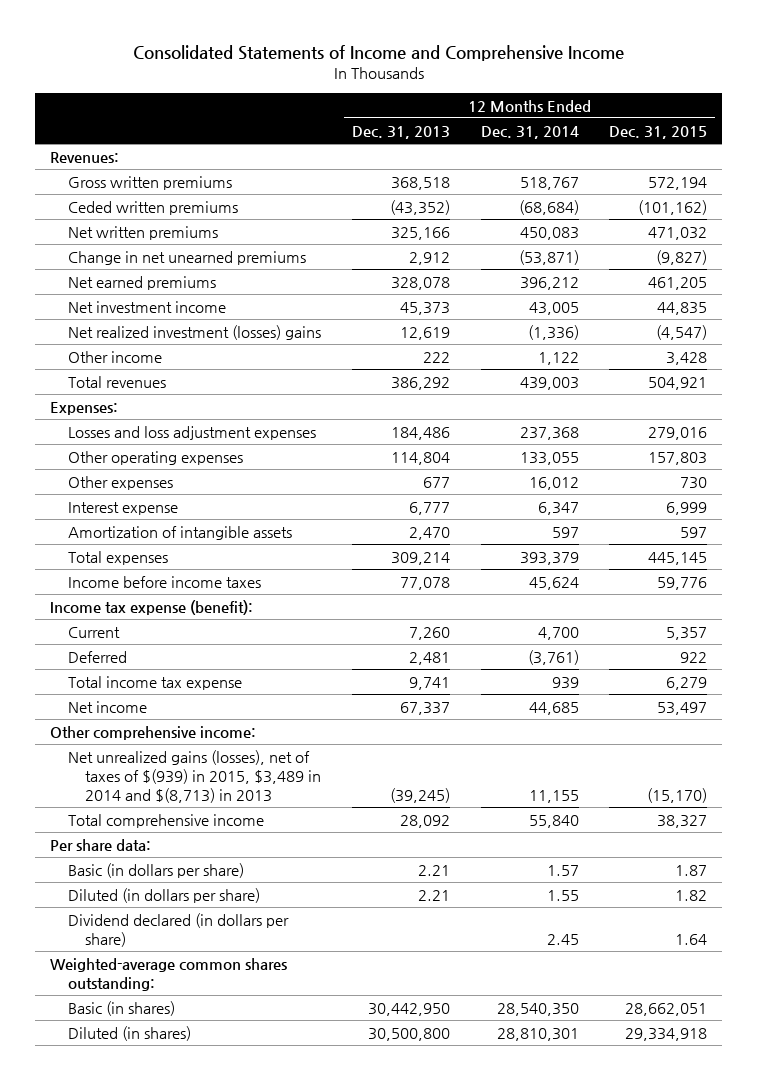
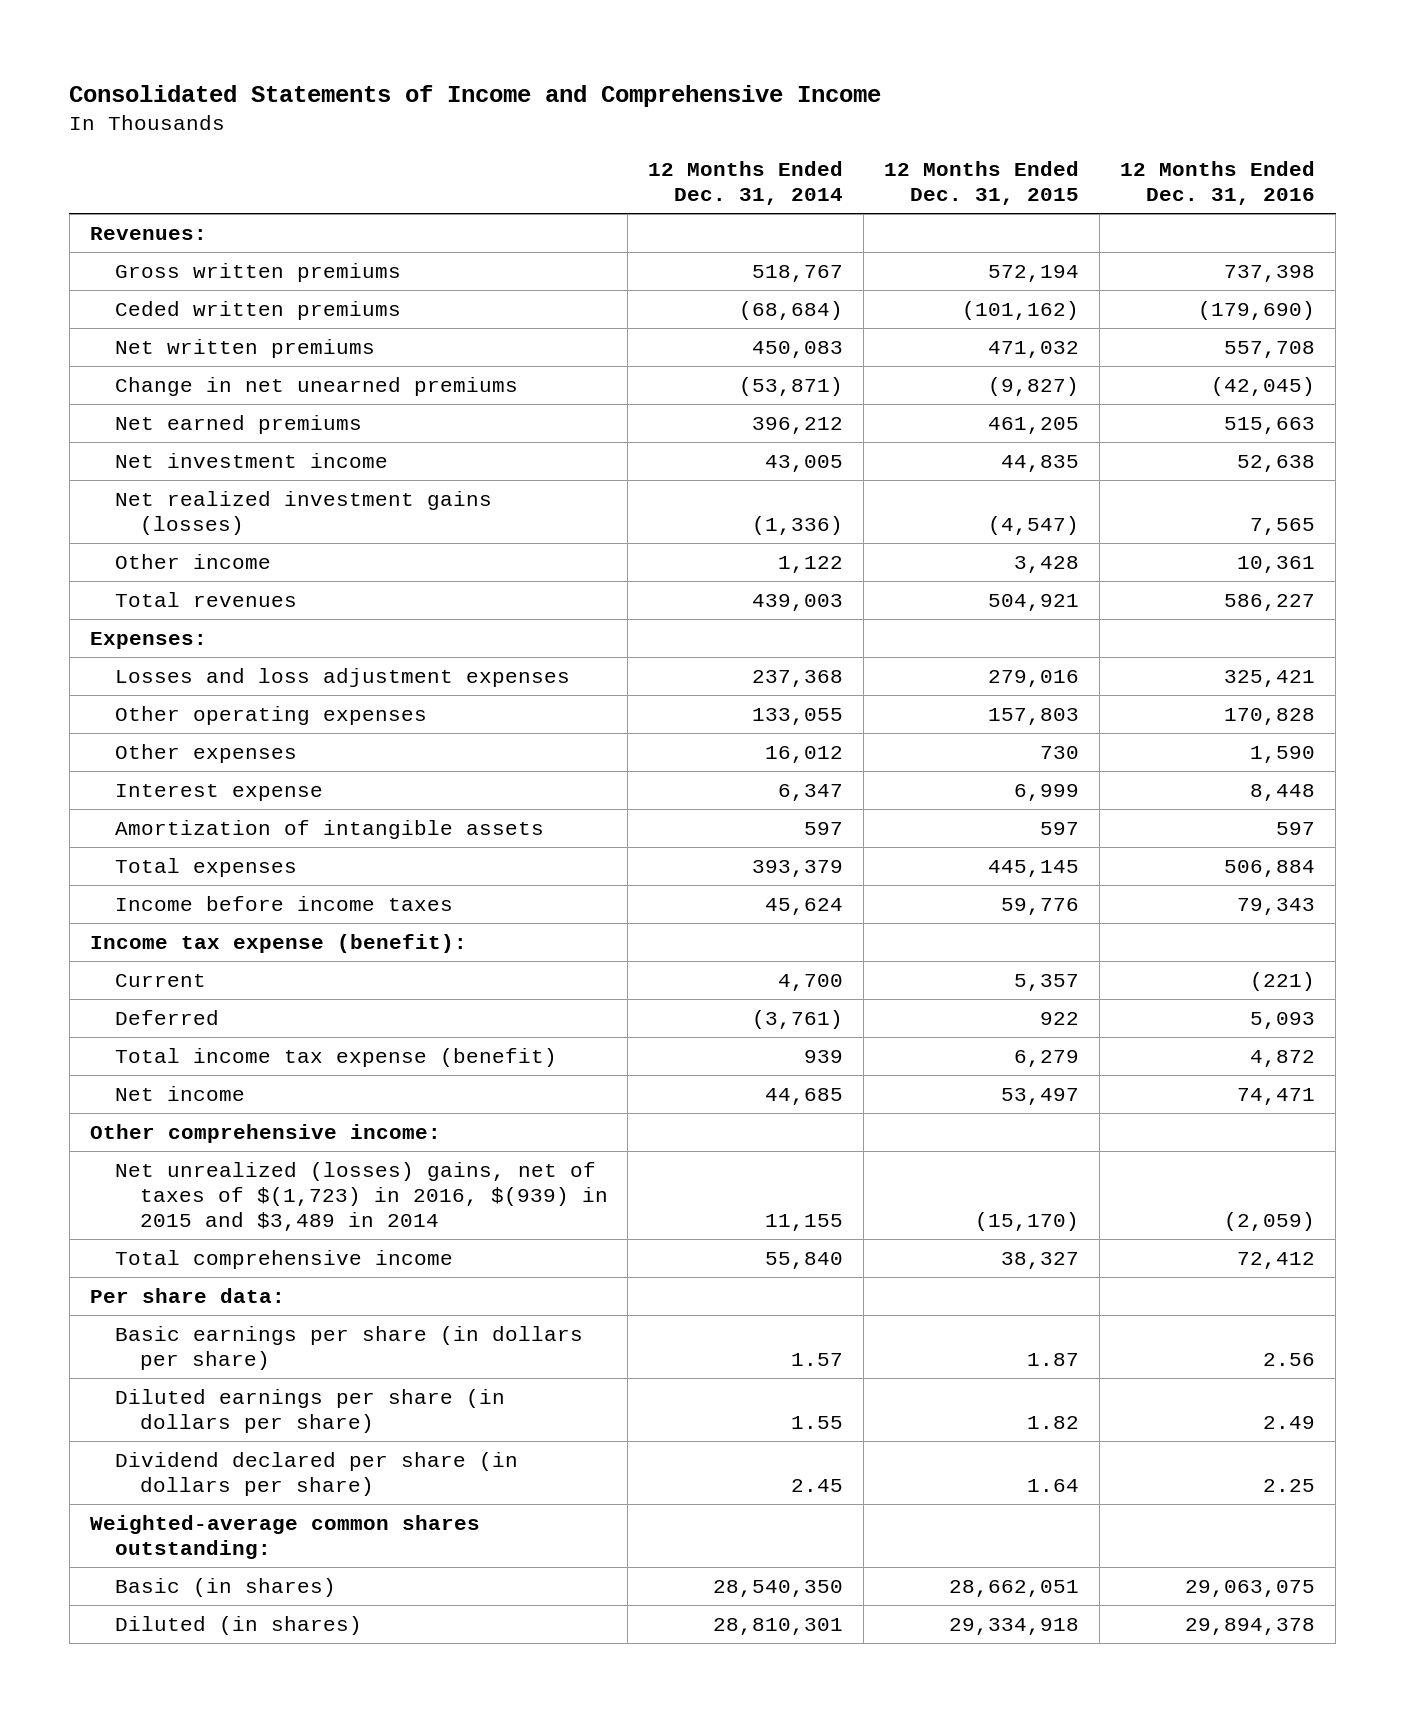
[352,125,451,139] Dec. 31, 2013 -> none
none -> [1120,161,1316,206] 12 Months Ended Dec. 31, 2016
[67,324,321,340] Net realized investment (losses) gains -> [114,490,492,535] Net realized investment gains (losses)
[67,675,242,690] Total income tax expense -> [114,1047,557,1067] Total income tax expense (benefit)
[67,749,322,804] Net unrealized gains (losses), net of taxes of $(939) in 2015, $3,489 in 2014 and $(8,713) in 2013 -> [114,1161,608,1231] Net unrealized (losses) gains, net of taxes of $(1,723) in 2016, $(939) in 2015 and $3,489 in 2014
[67,862,244,878] Basic (in dollars per share) -> [114,1325,583,1370] Basic earnings per share (in dollars per share)
[67,887,260,903] Diluted (in dollars per share) -> [114,1388,505,1433] Diluted earnings per share (in dollars per share)
[67,912,289,947] Dividend declared (in dollars per share) -> [114,1451,518,1496] Dividend declared per share (in dollars per share)

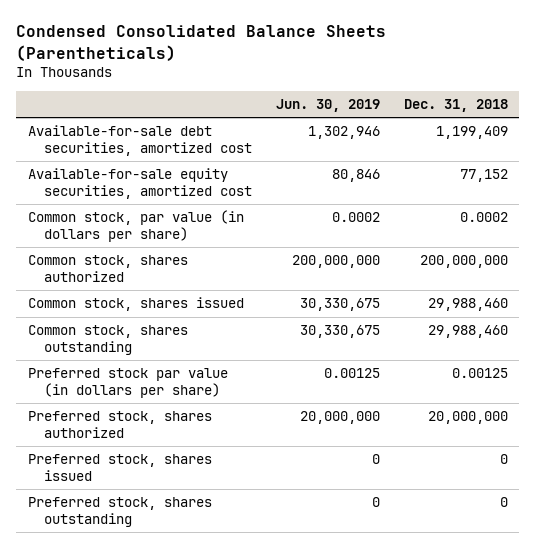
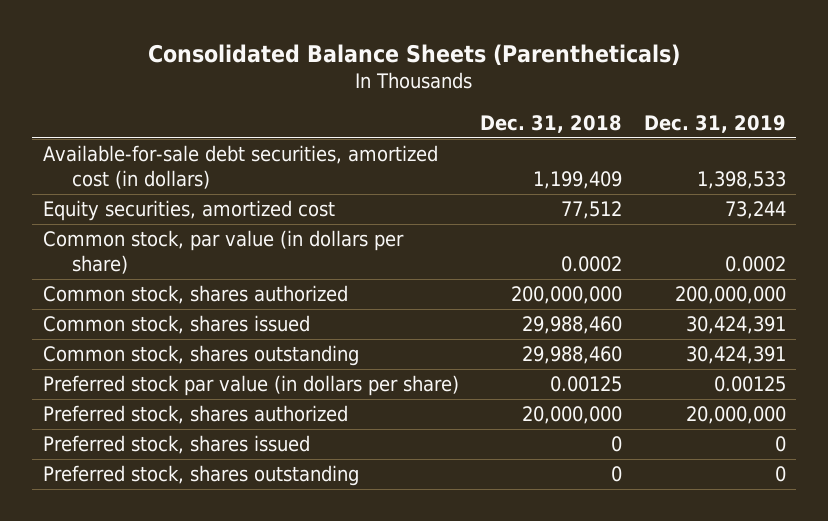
[16,25,387,61] Condensed Consolidated Balance Sheets (Parentheticals) -> [148,44,681,67] Consolidated Balance Sheets (Parentheticals)
[275,98,380,112] Jun. 30, 2019 -> none
none -> [643,114,786,133] Dec. 31, 2019
[28,125,252,156] Available-for-sale debt securities, amortized cost -> [42,145,438,190] Available-for-sale debt securities, amortized cost (in dollars)
[28,168,252,199] Available-for-sale equity securities, amortized cost -> [42,200,335,222] Equity securities, amortized cost
[459,169,508,183] 77,152 -> [561,201,623,220] 77,512

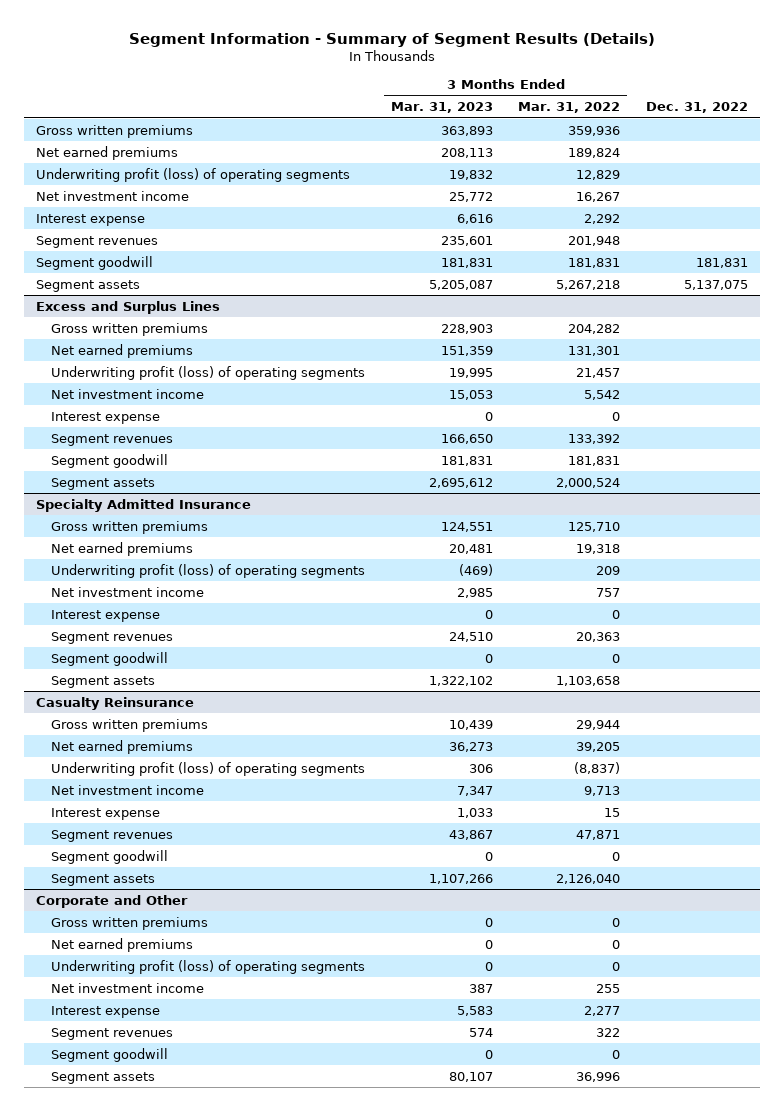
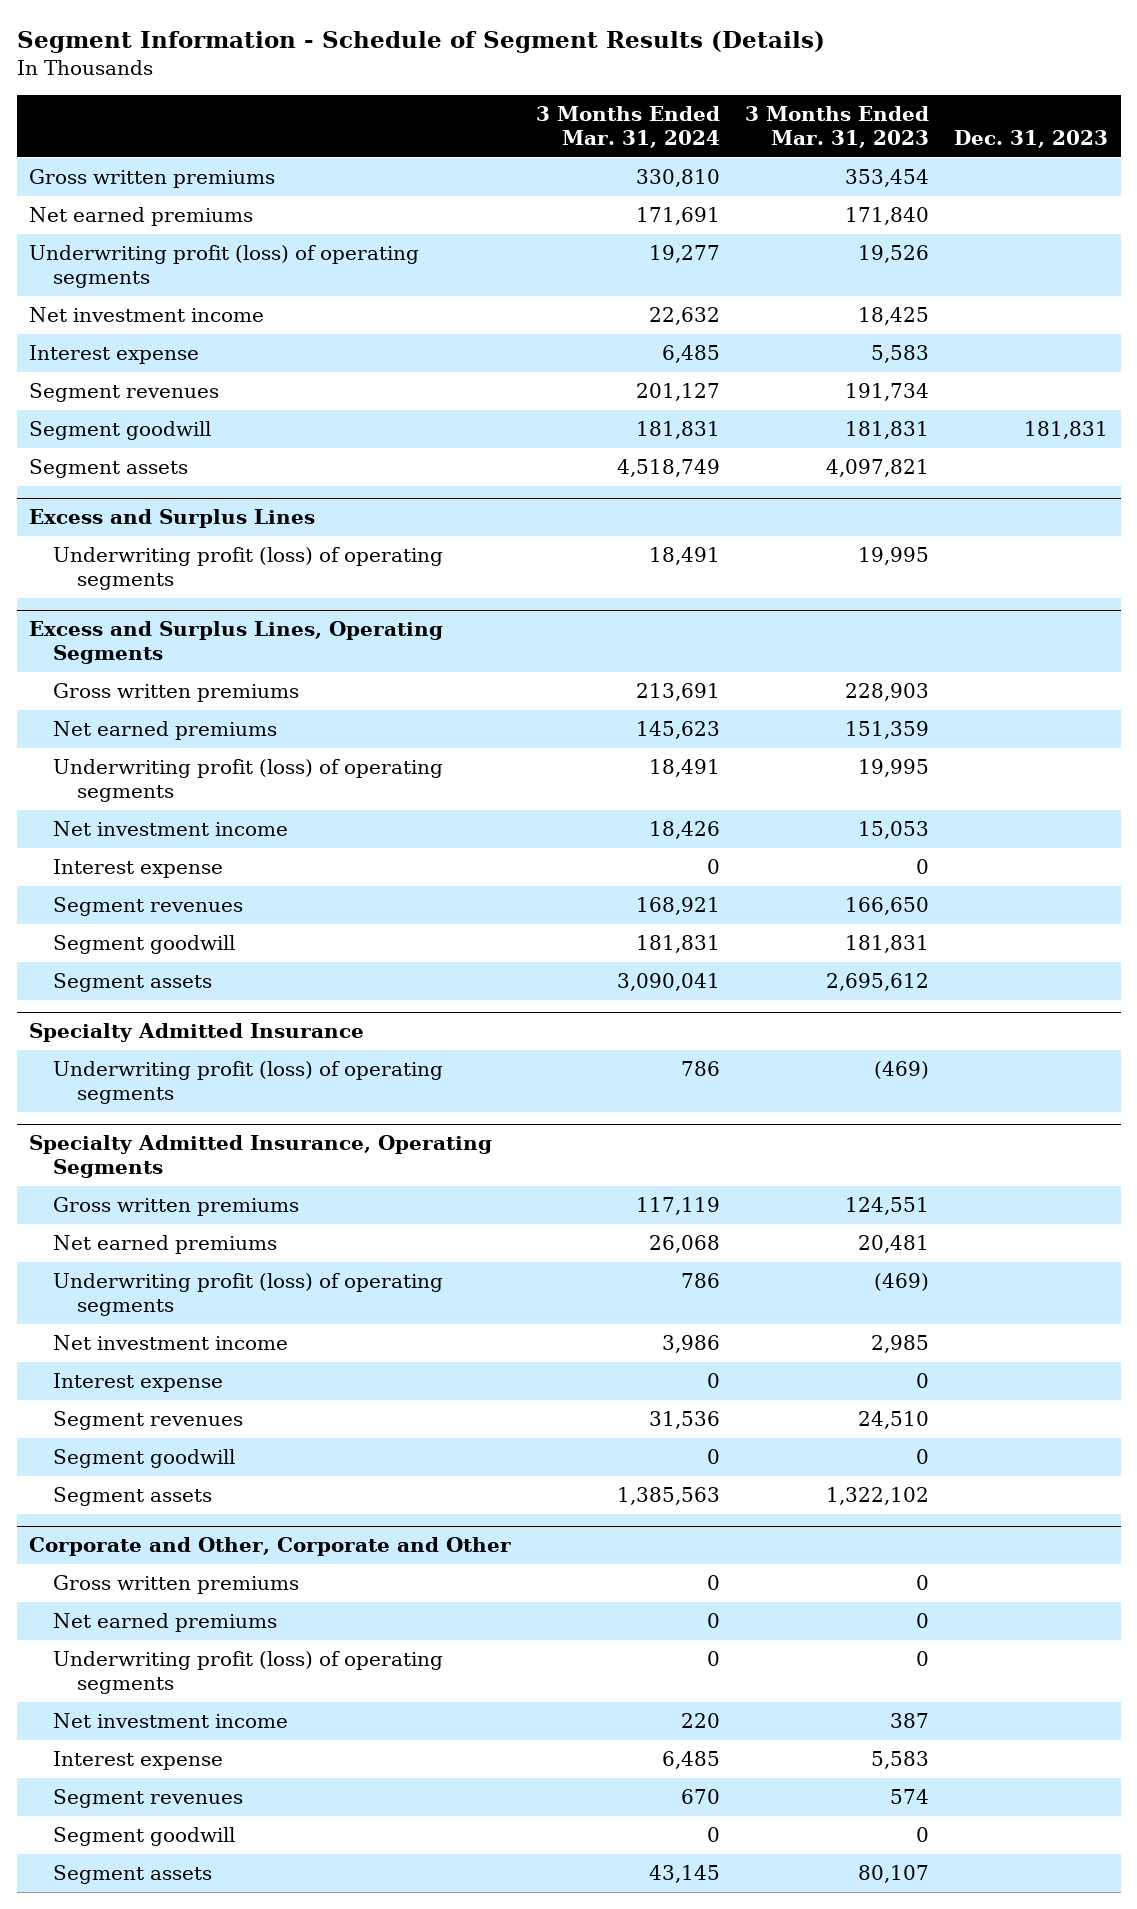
[129,32,656,47] Segment Information - Summary of Segment Results (Details) -> [16,30,825,53] Segment Information - Schedule of Segment Results (Details)
[518,102,621,114] Mar. 31, 2022 -> none
[645,102,748,114] Dec. 31, 2022 -> none
none -> [536,105,721,148] 3 Months Ended Mar. 31, 2024
none -> [954,129,1109,148] Dec. 31, 2023
[440,125,493,136] 363,893 -> [845,169,930,188] 353,454
[440,147,493,158] 208,113 -> [845,207,930,226] 171,840
[448,169,493,180] 19,832 -> [858,245,930,264] 19,526
[448,191,493,202] 25,772 -> [858,307,930,326] 18,425
[456,213,493,224] 6,616 -> [871,345,930,364] 5,583
[440,235,493,246] 235,601 -> [845,383,930,402] 191,734
[428,279,493,290] 5,205,087 -> [826,459,930,478] 4,097,821
none -> [52,547,443,591] Underwriting profit (loss) of operating segments
none -> [29,621,444,665] Excess and Surplus Lines, Operating Segments
none -> [52,1061,443,1105] Underwriting profit (loss) of operating segments
none -> [29,1135,493,1179] Specialty Admitted Insurance, Operating Segments
[36,696,195,710] Casualty Reinsurance -> none
[51,718,209,732] Gross written premiums -> none
[51,739,194,754] Net earned premiums -> none
[51,761,366,776] Underwriting profit (loss) of operating segments -> none
[51,784,205,795] Net investment income -> none
[51,807,161,820] Interest expense -> none
[51,829,174,842] Segment revenues -> none
[51,849,169,864] Segment goodwill -> none
[51,873,156,886] Segment assets -> none
[36,894,189,908] Corporate and Other -> [29,1537,512,1557] Corporate and Other, Corporate and Other

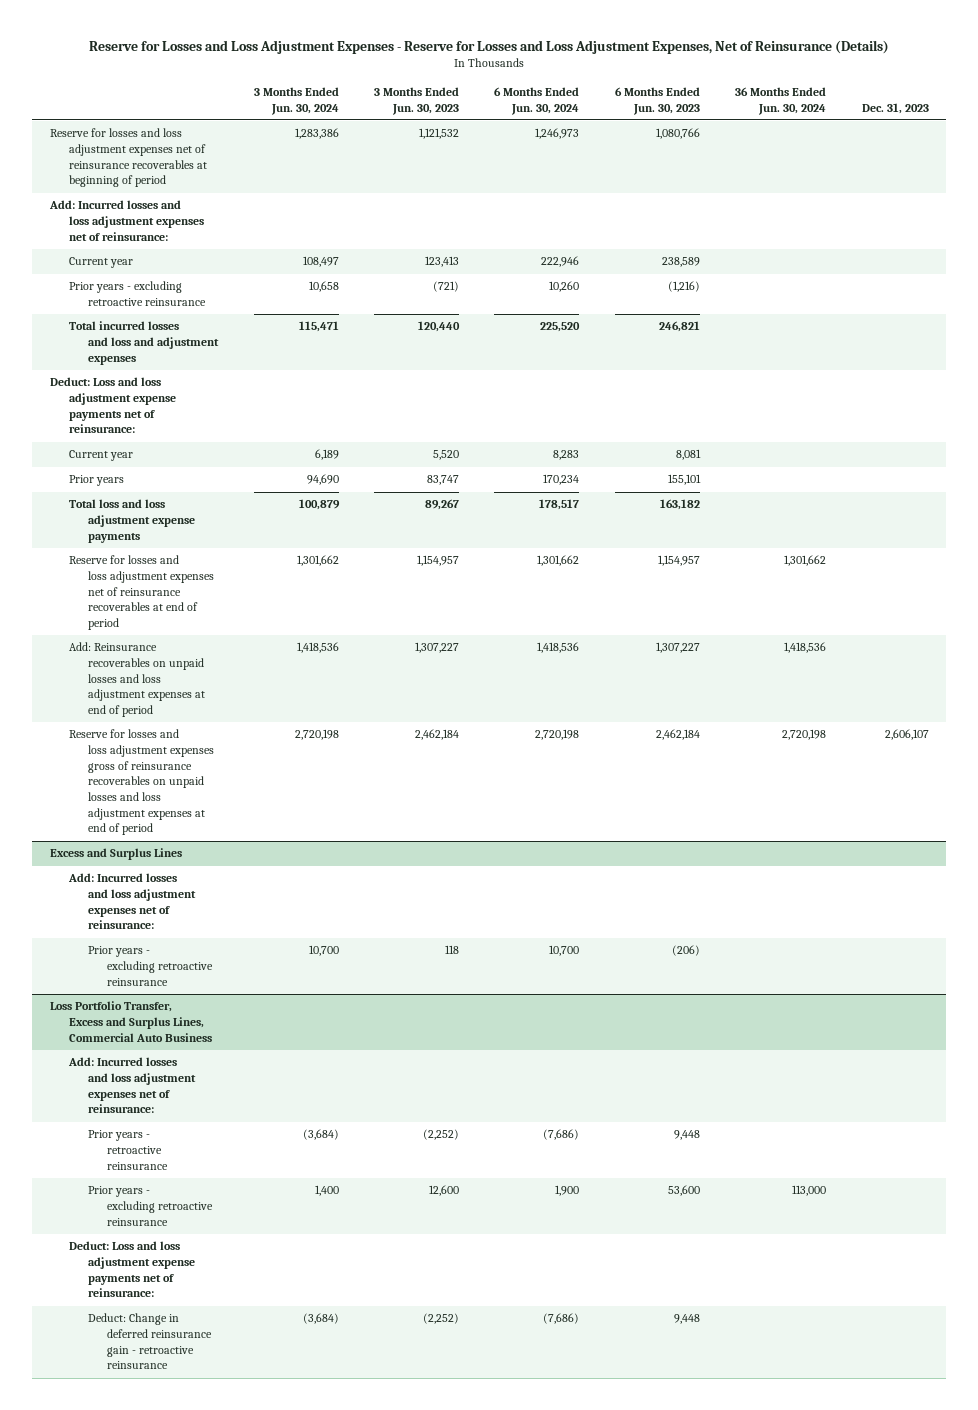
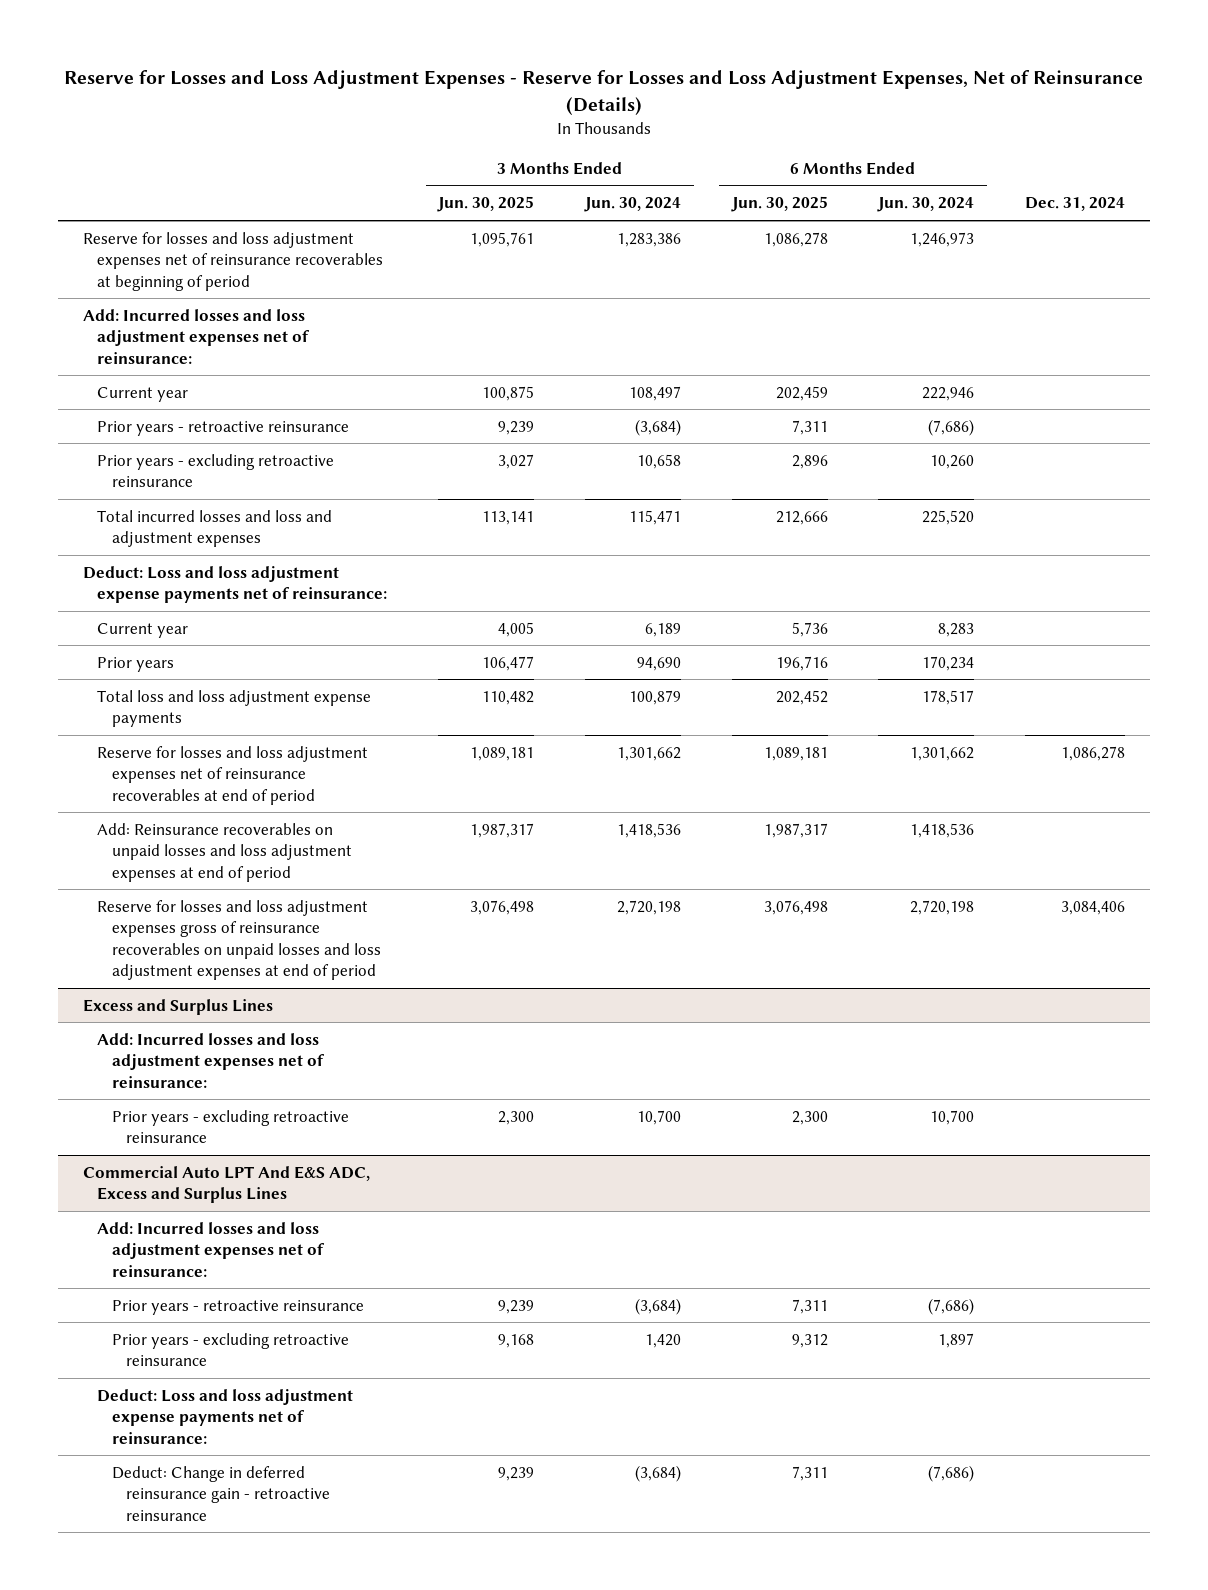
[373,86,459,115] 3 Months Ended Jun. 30, 2023 -> none
[614,86,700,115] 6 Months Ended Jun. 30, 2023 -> none
[735,86,827,115] 36 Months Ended Jun. 30, 2024 -> none
[861,102,929,114] Dec. 31, 2023 -> none
none -> [437,196,535,213] Jun. 30, 2025
none -> [730,196,828,213] Jun. 30, 2025
none -> [1024,197,1125,212] Dec. 31, 2024
none -> [97,420,350,436] Prior years - retroactive reinsurance
[49,1001,212,1042] Loss Portfolio Transfer, Excess and Surplus Lines, Commercial Auto Business -> none
none -> [83,1165,371,1204] Commercial Auto LPT And E&S ADC, Excess and Surplus Lines
[314,1185,339,1197] 1,400 -> [644,1333,681,1348] 1,420
[555,1185,580,1197] 1,900 -> [938,1332,975,1348] 1,897

